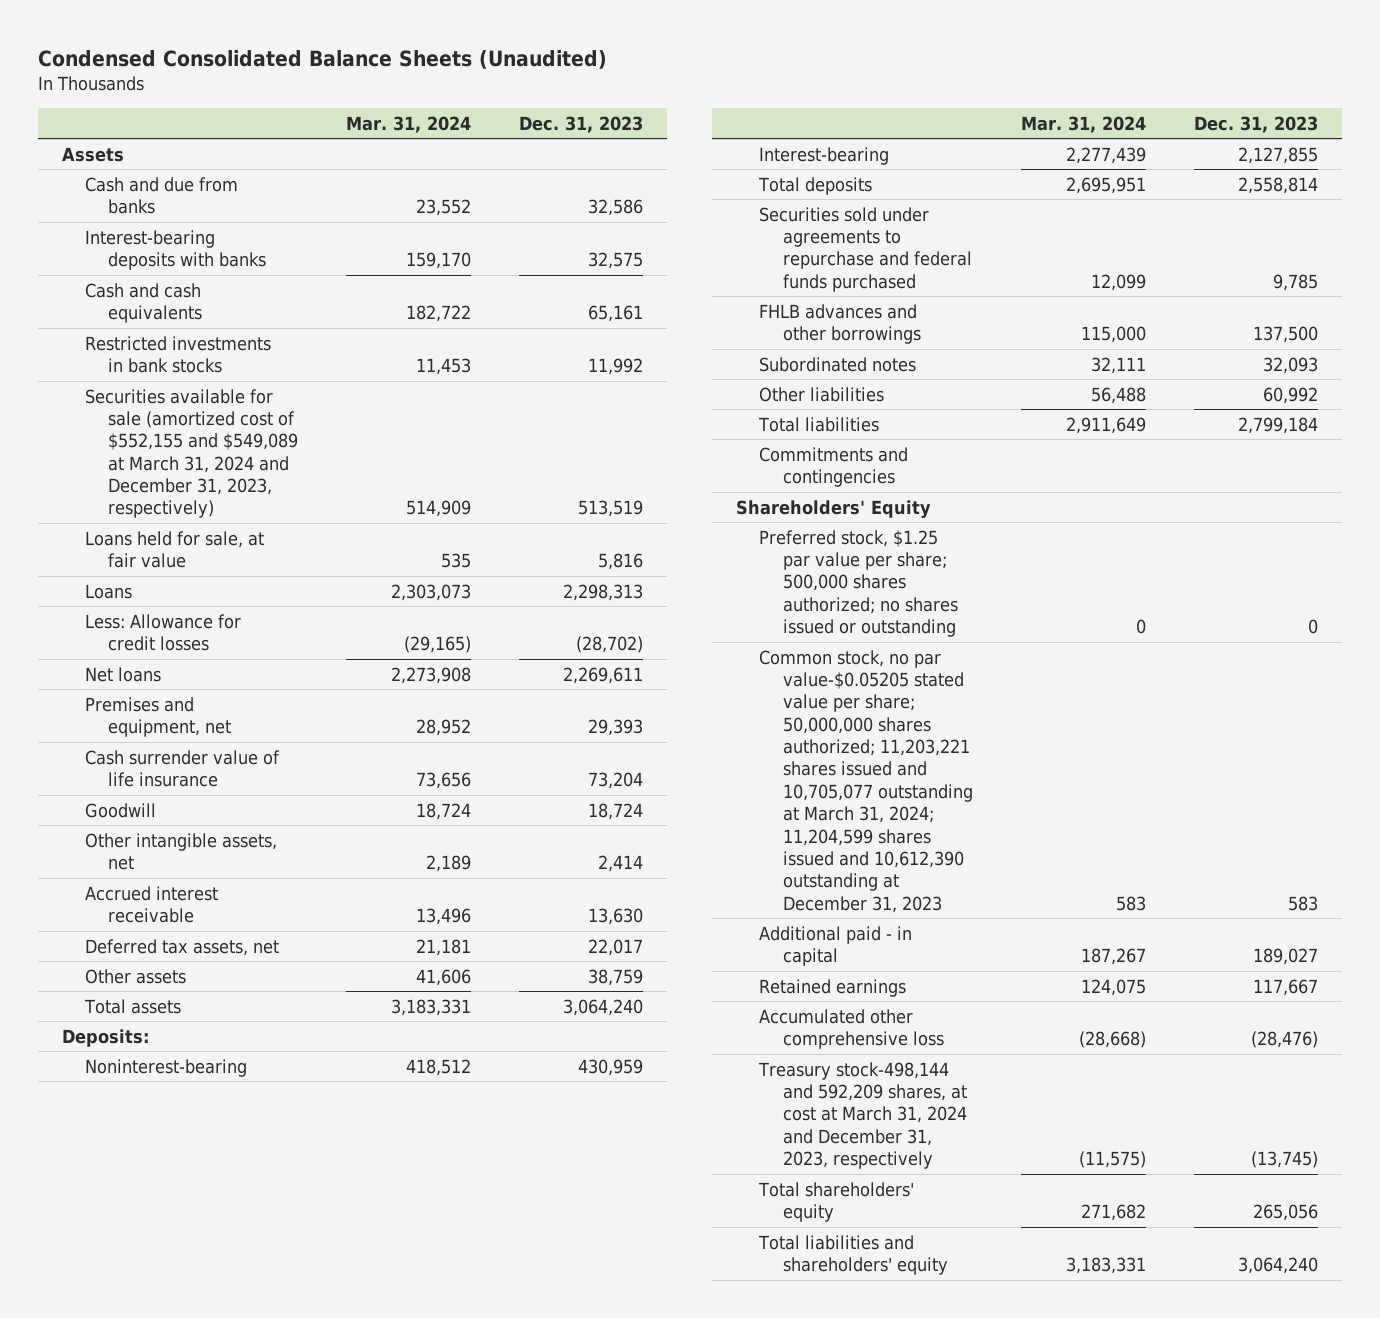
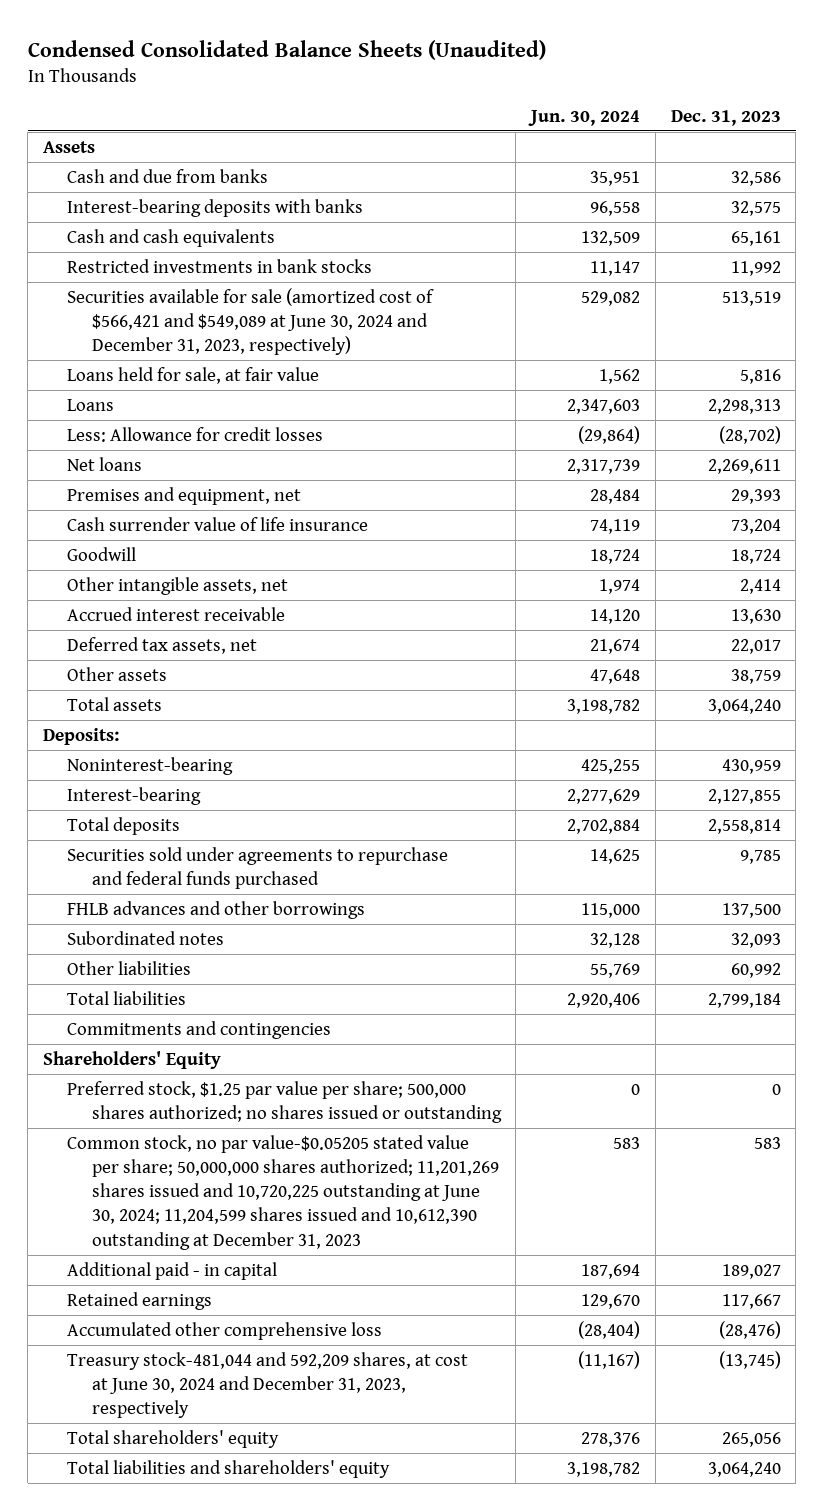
[346,115,472,133] Mar. 31, 2024 -> none
none -> [528,109,641,126] Jun. 30, 2024
[85,388,299,519] Securities available for sale (amortized cost of $552,155 and $549,089 at March 31, 2024 and December 31, 2023, respectively) -> [67,287,435,356] Securities available for sale (amortized cost of $566,421 and $549,089 at June 30, 2024 and December 31, 2023, respectively)
[759,649,973,913] Common stock, no par value-$0.05205 stated value per share; 50,000,000 shares authorized; 11,203,221 shares issued and 10,705,077 outstanding at March 31, 2024; 11,204,599 shares issued and 10,612,390 outstanding at December 31, 2023 -> [67,1134,499,1250] Common stock, no par value-$0.05205 stated value per share; 50,000,000 shares authorized; 11,201,269 shares issued and 10,720,225 outstanding at June 30, 2024; 11,204,599 shares issued and 10,612,390 outstanding at December 31, 2023
[758,1061,967,1170] Treasury stock-498,144 and 592,209 shares, at cost at March 31, 2024 and December 31, 2023, respectively -> [67,1351,469,1419] Treasury stock-481,044 and 592,209 shares, at cost at June 30, 2024 and December 31, 2023, respectively

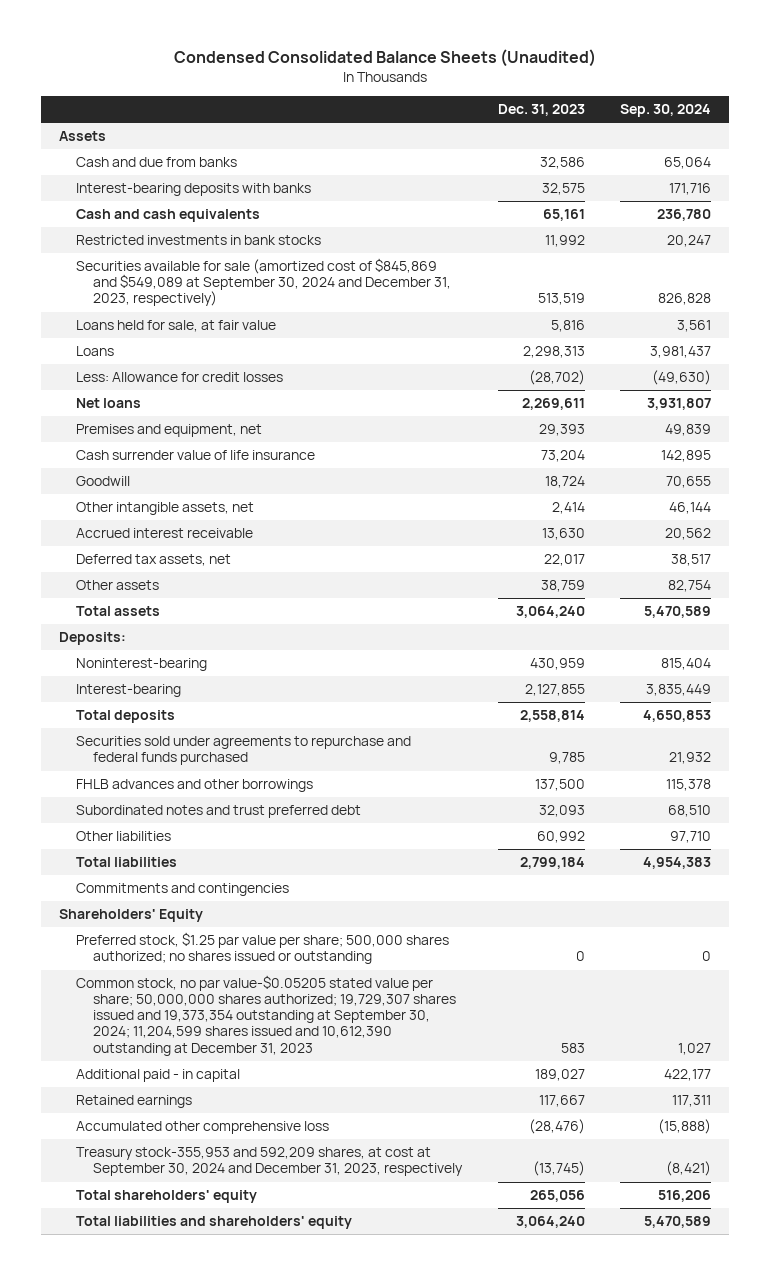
[528,109,641,126] Jun. 30, 2024 -> none
none -> [620,103,712,117] Sep. 30, 2024
[67,287,435,356] Securities available for sale (amortized cost of $566,421 and $549,089 at June 30, 2024 and December 31, 2023, respectively) -> [76,258,452,307] Securities available for sale (amortized cost of $845,869 and $549,089 at September 30, 2024 and December 31, 2023, respectively)
[67,930,225,945] Subordinated notes -> [76,805,362,819] Subordinated notes and trust preferred debt
[67,1134,499,1250] Common stock, no par value-$0.05205 stated value per share; 50,000,000 shares authorized; 11,201,269 shares issued and 10,720,225 outstanding at June 30, 2024; 11,204,599 shares issued and 10,612,390 outstanding at December 31, 2023 -> [76,975,457,1056] Common stock, no par value-$0.05205 stated value per share; 50,000,000 shares authorized; 19,729,307 shares issued and 19,373,354 outstanding at September 30, 2024; 11,204,599 shares issued and 10,612,390 outstanding at December 31, 2023
[67,1351,469,1419] Treasury stock-481,044 and 592,209 shares, at cost at June 30, 2024 and December 31, 2023, respectively -> [76,1147,464,1177] Treasury stock-355,953 and 592,209 shares, at cost at September 30, 2024 and December 31, 2023, respectively

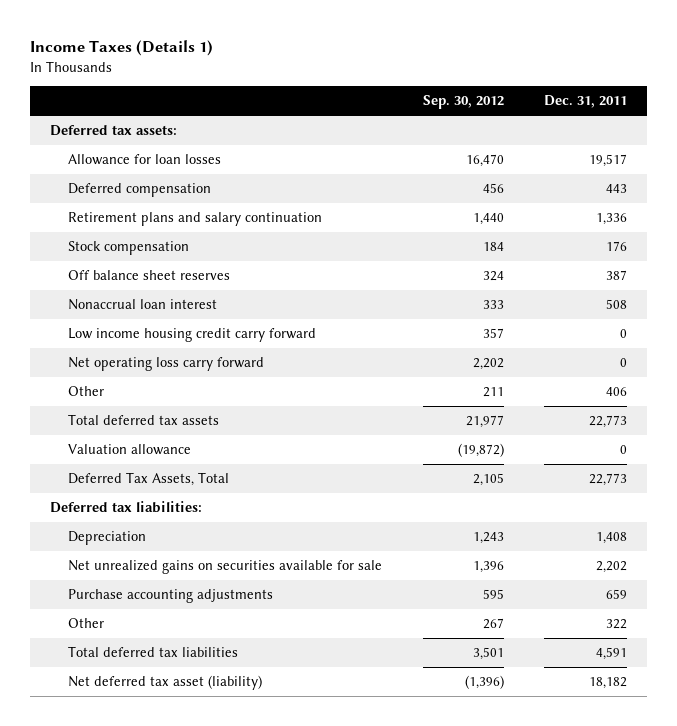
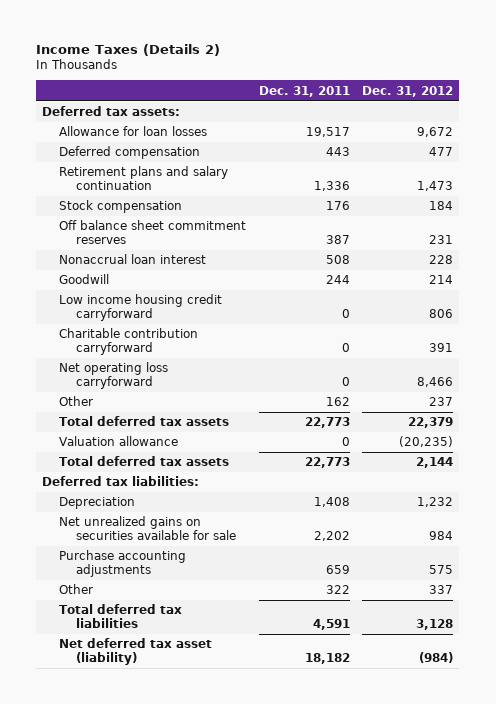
[30,40,214,57] Income Taxes (Details 1) -> [36,43,221,56] Income Taxes (Details 2)
[422,95,504,110] Sep. 30, 2012 -> none
none -> [362,85,454,97] Dec. 31, 2012
[68,270,231,281] Off balance sheet reserves -> [59,220,247,245] Off balance sheet commitment reserves
none -> [59,274,110,285] Goodwill
[68,328,317,343] Low income housing credit carry forward -> [59,294,223,322] Low income housing credit carryforward
none -> [59,328,199,356] Charitable contribution carryforward
[68,357,265,372] Net operating loss carry forward -> [59,362,169,390] Net operating loss carryforward
[605,387,627,397] 406 -> [325,397,350,407] 162
[68,472,230,487] Deferred Tax Assets, Total -> [59,456,230,467] Total deferred tax assets

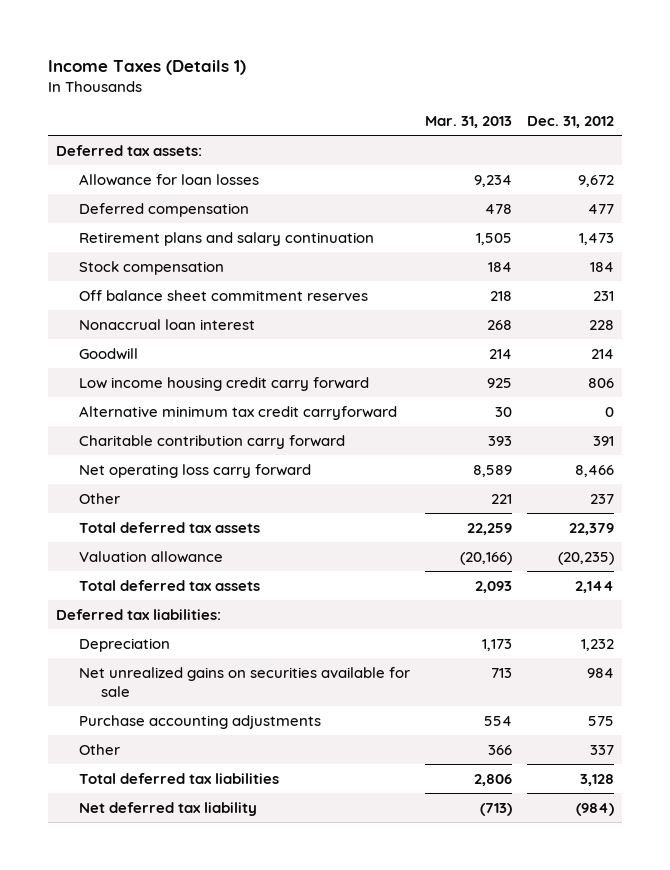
[36,43,221,56] Income Taxes (Details 2) -> [48,59,247,75] Income Taxes (Details 1)
[258,85,350,97] Dec. 31, 2011 -> none
none -> [424,116,512,129] Mar. 31, 2013
[59,294,223,322] Low income housing credit carryforward -> [78,376,369,391] Low income housing credit carry forward
none -> [78,405,397,420] Alternative minimum tax credit carryforward
[59,328,199,356] Charitable contribution carryforward -> [78,434,345,449] Charitable contribution carry forward
[59,362,169,390] Net operating loss carryforward -> [78,463,311,478] Net operating loss carry forward
[59,638,213,666] Net deferred tax asset (liability) -> [78,801,257,816] Net deferred tax liability

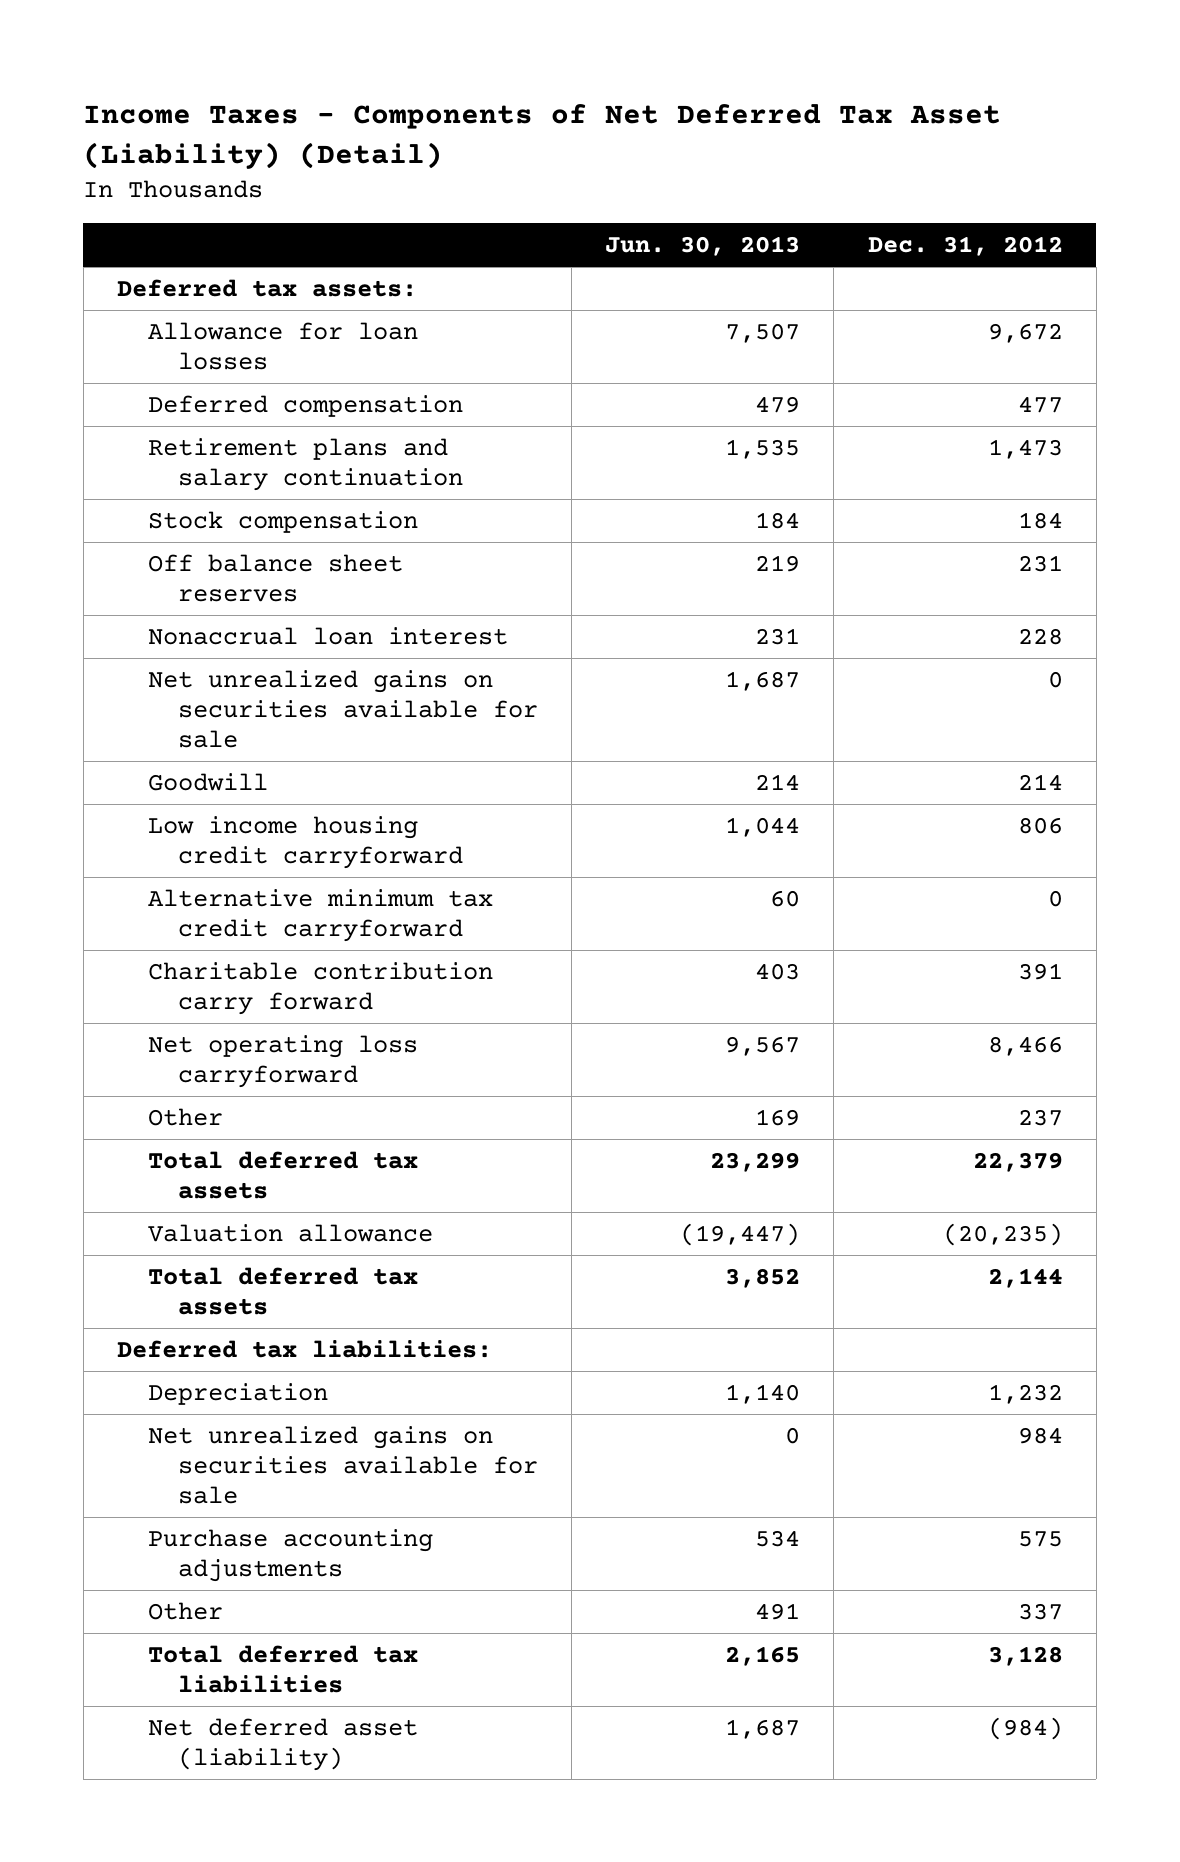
[48,59,247,75] Income Taxes (Details 1) -> [83,104,1002,169] Income Taxes - Components of Net Deferred Tax Asset (Liability) (Detail)
[424,116,512,129] Mar. 31, 2013 -> none
none -> [605,235,801,256] Jun. 30, 2013
[78,289,368,301] Off balance sheet commitment reserves -> [147,554,403,602] Off balance sheet reserves
none -> [147,670,538,748] Net unrealized gains on securities available for sale
[78,376,369,391] Low income housing credit carry forward -> [147,816,463,869] Low income housing credit carryforward
[78,463,311,478] Net operating loss carry forward -> [147,1035,418,1088] Net operating loss carryforward
[78,801,257,816] Net deferred tax liability -> [147,1718,418,1771] Net deferred asset (liability)

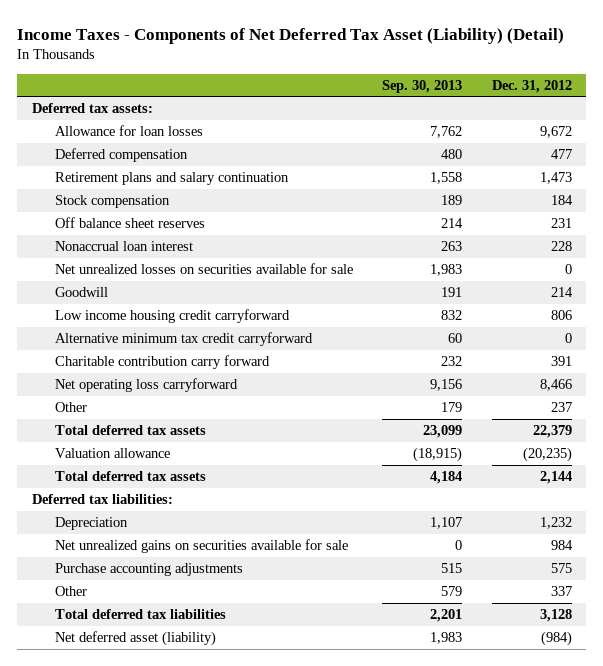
[605,235,801,256] Jun. 30, 2013 -> none
none -> [382,79,463,93] Sep. 30, 2013
[147,670,538,748] Net unrealized gains on securities available for sale -> [54,262,353,274] Net unrealized losses on securities available for sale

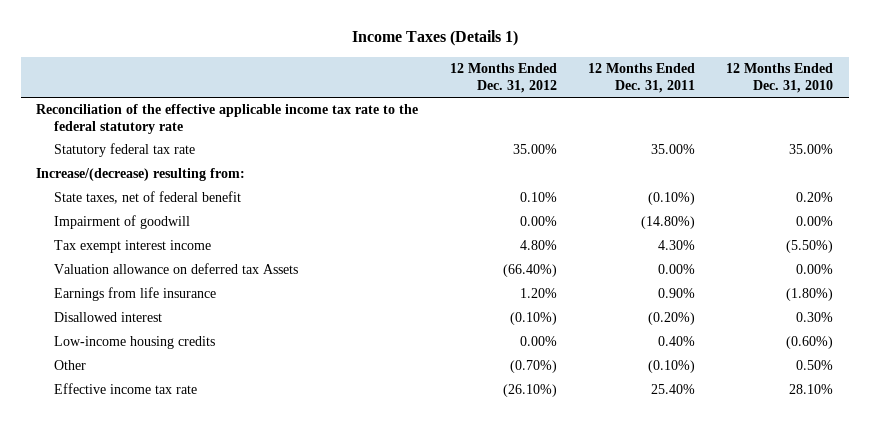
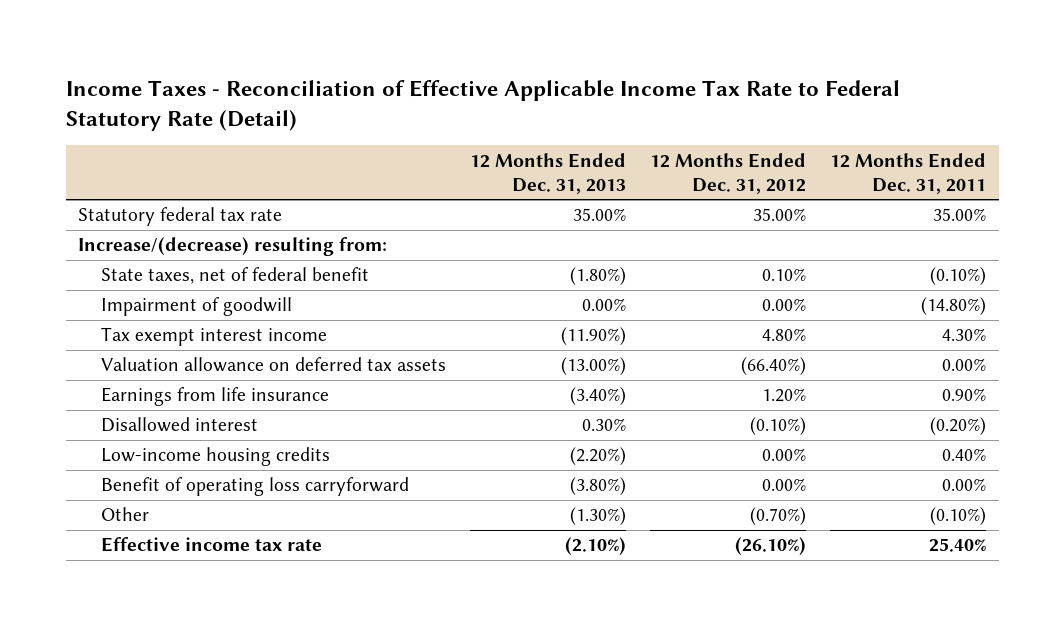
[351,30,518,47] Income Taxes (Details 1) -> [65,79,900,131] Income Taxes - Reconciliation of Effective Applicable Income Tax Rate to Federal Statutory Rate (Detail)
[726,62,834,93] 12 Months Ended Dec. 31, 2010 -> none
none -> [469,152,626,194] 12 Months Ended Dec. 31, 2013
[36,104,419,135] Reconciliation of the effective applicable income tax rate to the federal statutory rate -> none
[54,263,299,275] Valuation allowance on deferred tax Assets -> [100,357,446,373] Valuation allowance on deferred tax assets
none -> [100,477,409,497] Benefit of operating loss carryforward

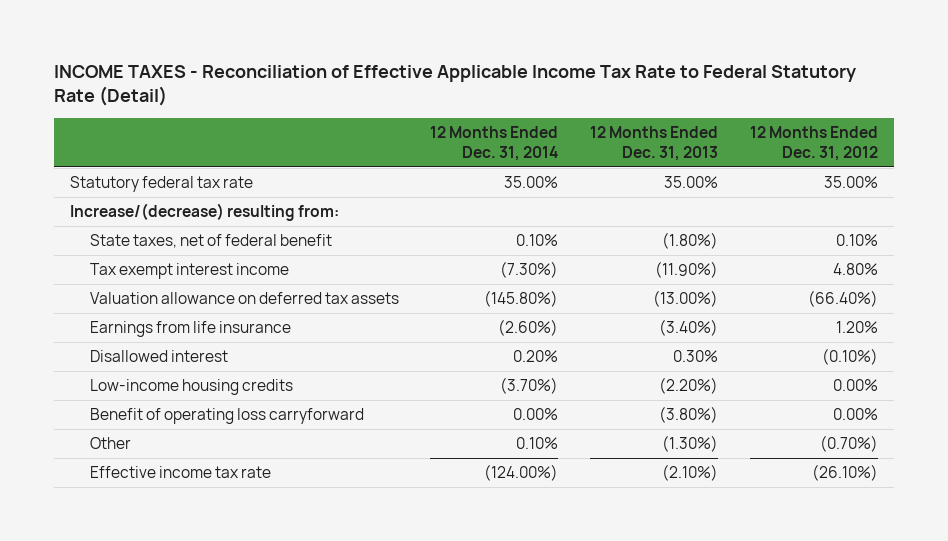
[65,79,900,131] Income Taxes - Reconciliation of Effective Applicable Income Tax Rate to Federal Statutory Rate (Detail) -> [54,65,857,107] INCOME TAXES - Reconciliation of Effective Applicable Income Tax Rate to Federal Statutory Rate (Detail)
[830,152,987,194] 12 Months Ended Dec. 31, 2011 -> none
none -> [430,126,559,162] 12 Months Ended Dec. 31, 2014
[100,297,292,317] Impairment of goodwill -> none

